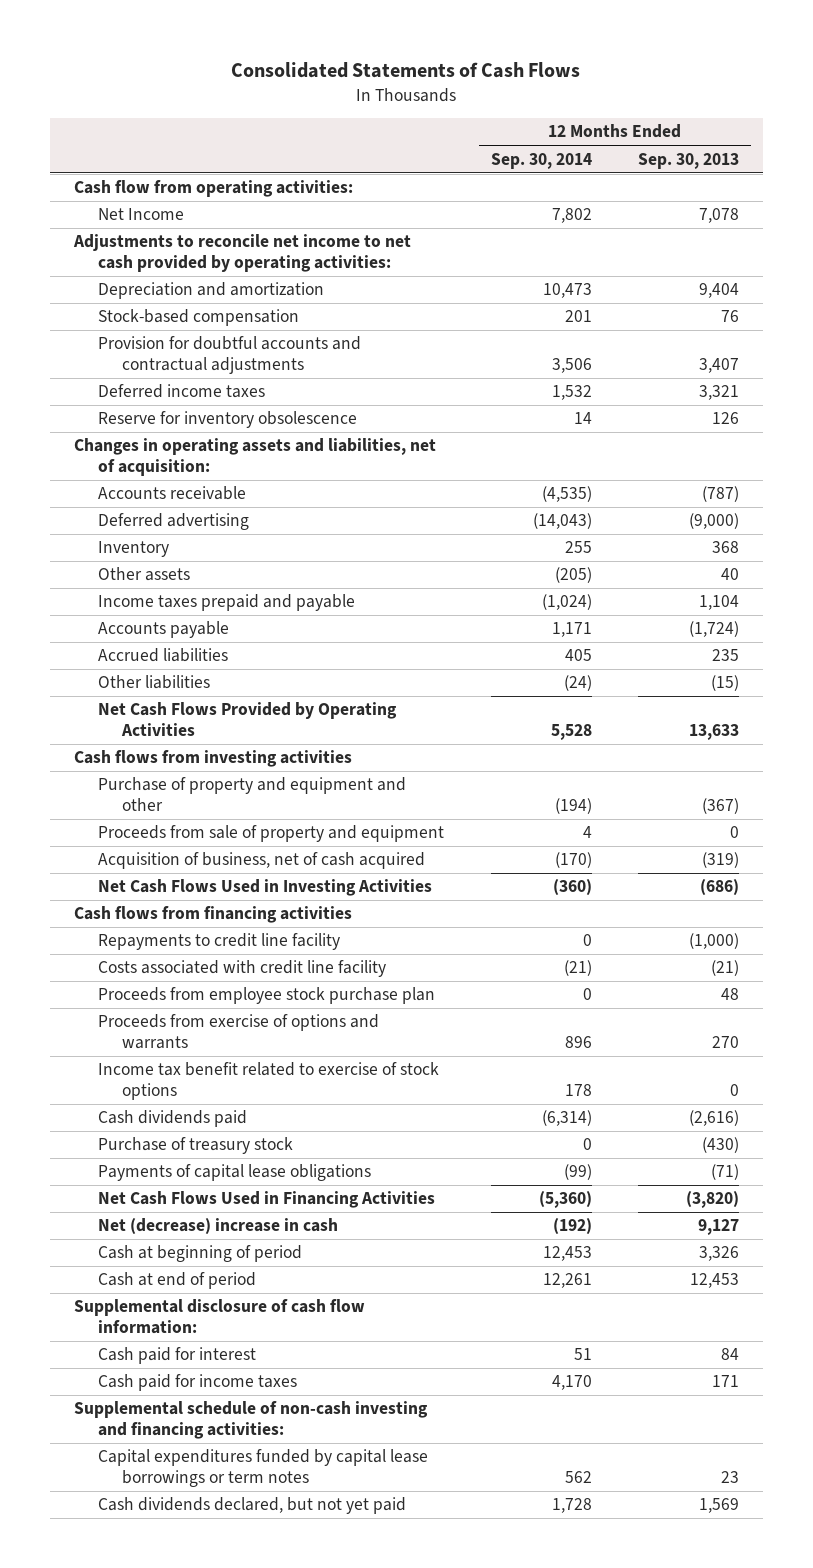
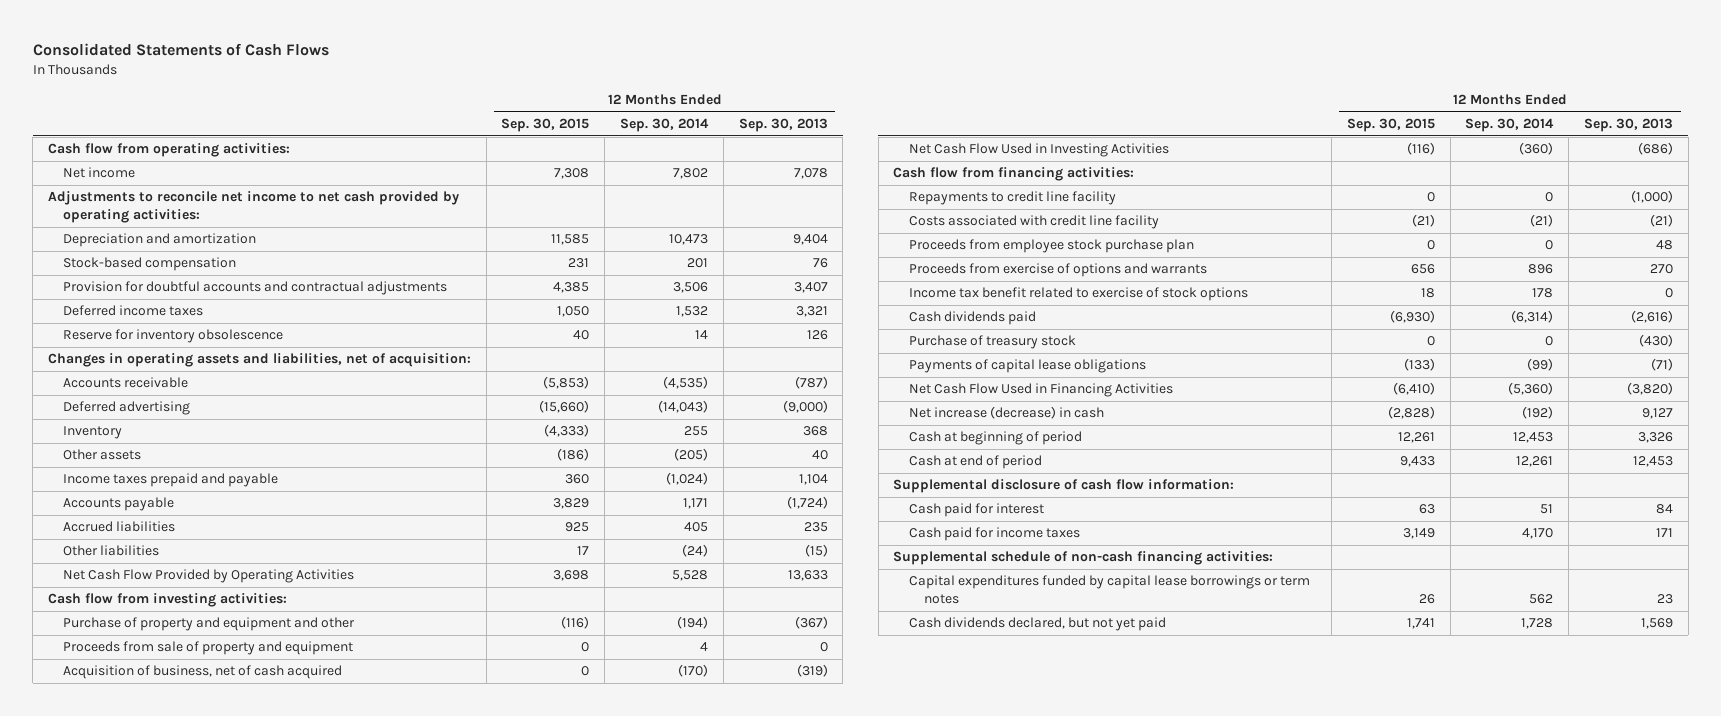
none -> [501,118,590,133] Sep. 30, 2015
[97,208,184,221] Net Income -> [63,167,136,179] Net income
[97,702,397,736] Net Cash Flows Provided by Operating Activities -> [63,569,355,584] Net Cash Flow Provided by Operating Activities
[73,750,352,768] Cash flows from investing activities -> [47,593,287,608] Cash flow from investing activities:
[97,879,432,897] Net Cash Flows Used in Investing Activities -> [908,143,1169,158] Net Cash Flow Used in Investing Activities
[73,906,352,924] Cash flows from financing activities -> [893,167,1135,182] Cash flow from financing activities:
[97,1191,435,1209] Net Cash Flows Used in Financing Activities -> [908,383,1173,398] Net Cash Flow Used in Financing Activities
[97,1218,338,1235] Net (decrease) increase in cash -> [908,406,1104,420] Net increase (decrease) in cash
[73,1401,428,1439] Supplemental schedule of non-cash investing and financing activities: -> [893,551,1274,566] Supplemental schedule of non-cash financing activities:

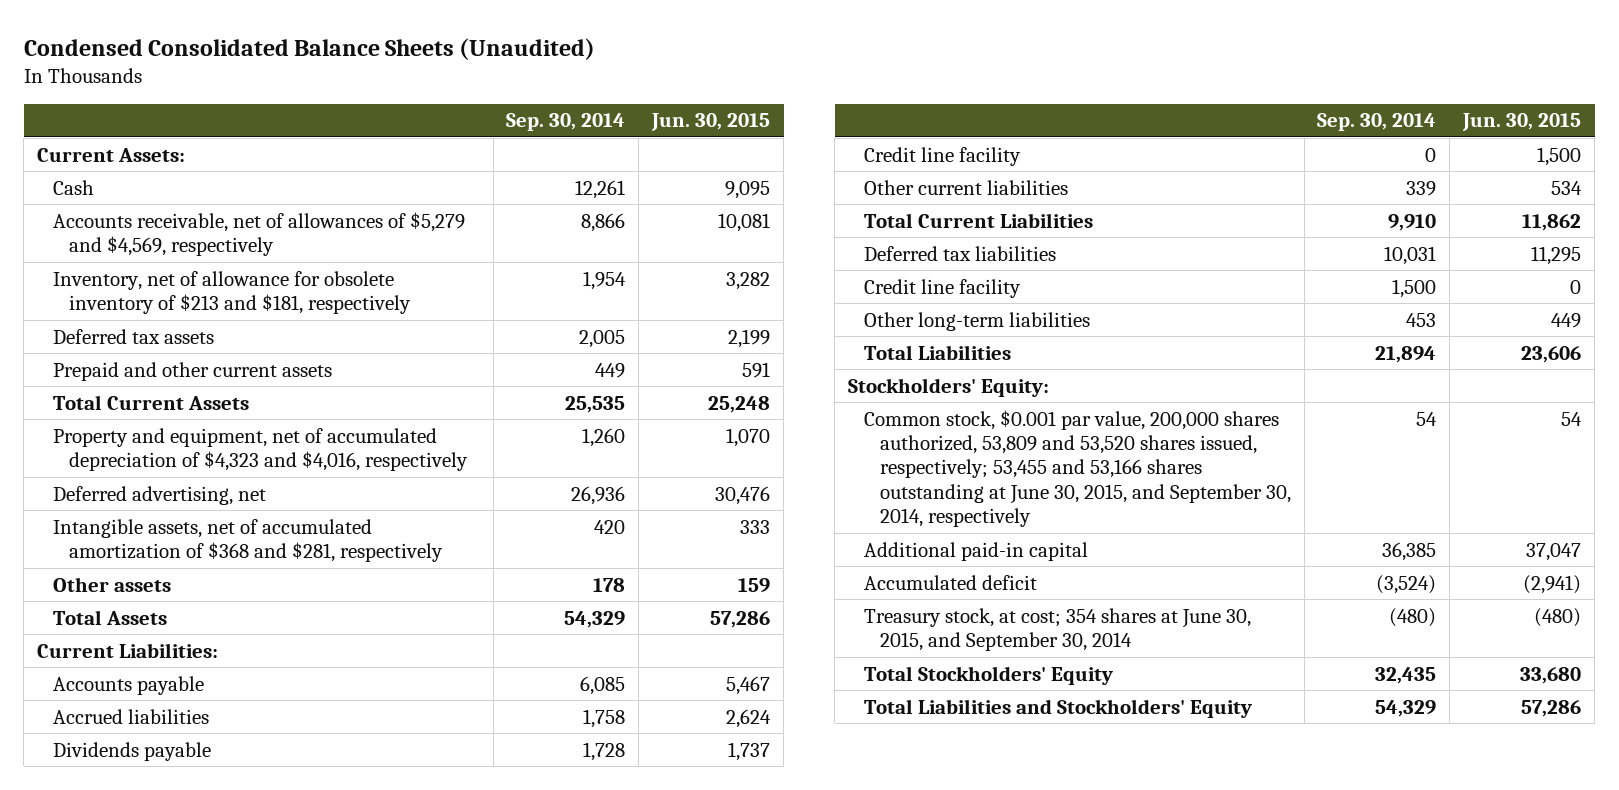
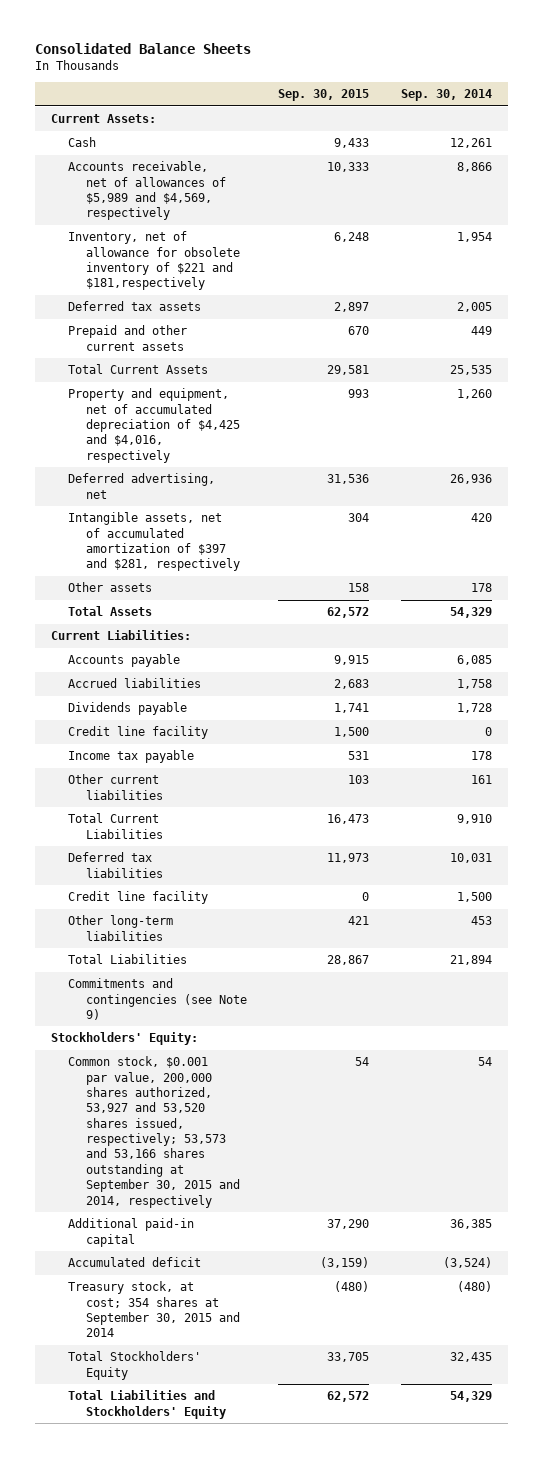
[23,37,595,60] Condensed Consolidated Balance Sheets (Unaudited) -> [35,42,252,54] Consolidated Balance Sheets
[651,113,771,132] Jun. 30, 2015 -> none
none -> [278,89,370,102] Sep. 30, 2015
[52,211,465,256] Accounts receivable, net of allowances of $5,279 and $4,569, respectively -> [68,161,226,221] Accounts receivable, net of allowances of $5,989 and $4,569, respectively
[52,270,411,314] Inventory, net of allowance for obsolete inventory of $213 and $181, respectively -> [68,231,240,291] Inventory, net of allowance for obsolete inventory of $221 and $181,respectively
[52,427,468,471] Property and equipment, net of accumulated depreciation of $4,323 and $4,016, respectively -> [68,388,240,463] Property and equipment, net of accumulated depreciation of $4,425 and $4,016, respectively
[52,518,443,562] Intangible assets, net of accumulated amortization of $368 and $281, respectively -> [68,512,240,572] Intangible assets, net of accumulated amortization of $397 and $281, respectively
none -> [68,750,195,764] Income tax payable
[1406,180,1437,196] 339 -> [470,775,492,785] 161
none -> [68,978,247,1020] Commitments and contingencies (see Note 9)
[863,409,1291,528] Common stock, $0.001 par value, 200,000 shares authorized, 53,809 and 53,520 shares issued, respectively; 53,455 and 53,166 shares outstanding at June 30, 2015, and September 30, 2014, respectively -> [68,1056,240,1208] Common stock, $0.001 par value, 200,000 shares authorized, 53,927 and 53,520 shares issued, respectively; 53,573 and 53,166 shares outstanding at September 30, 2015 and 2014, respectively
[863,607,1251,651] Treasury stock, at cost; 354 shares at June 30, 2015, and September 30, 2014 -> [68,1281,240,1338] Treasury stock, at cost; 354 shares at September 30, 2015 and 2014

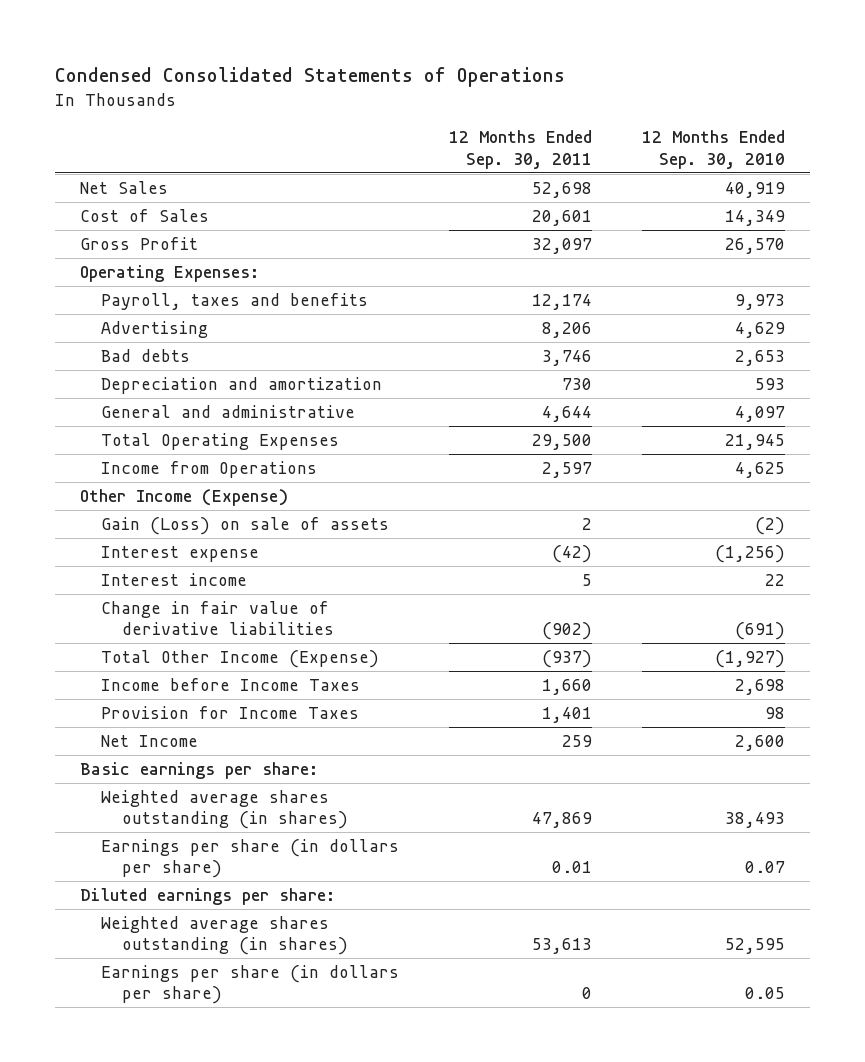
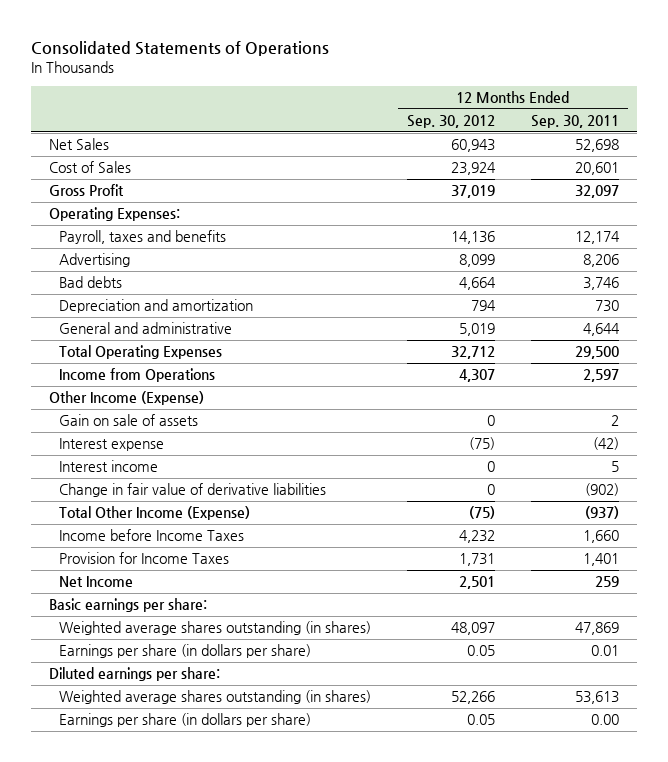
[54,66,565,87] Condensed Consolidated Statements of Operations -> [31,40,330,56] Consolidated Statements of Operations
[642,130,786,169] 12 Months Ended Sep. 30, 2010 -> none
none -> [407,115,496,129] Sep. 30, 2012
[100,517,389,536] Gain (Loss) on sale of assets -> [59,414,199,427] Gain on sale of assets
[581,987,592,1000] 0 -> [590,714,619,726] 0.00

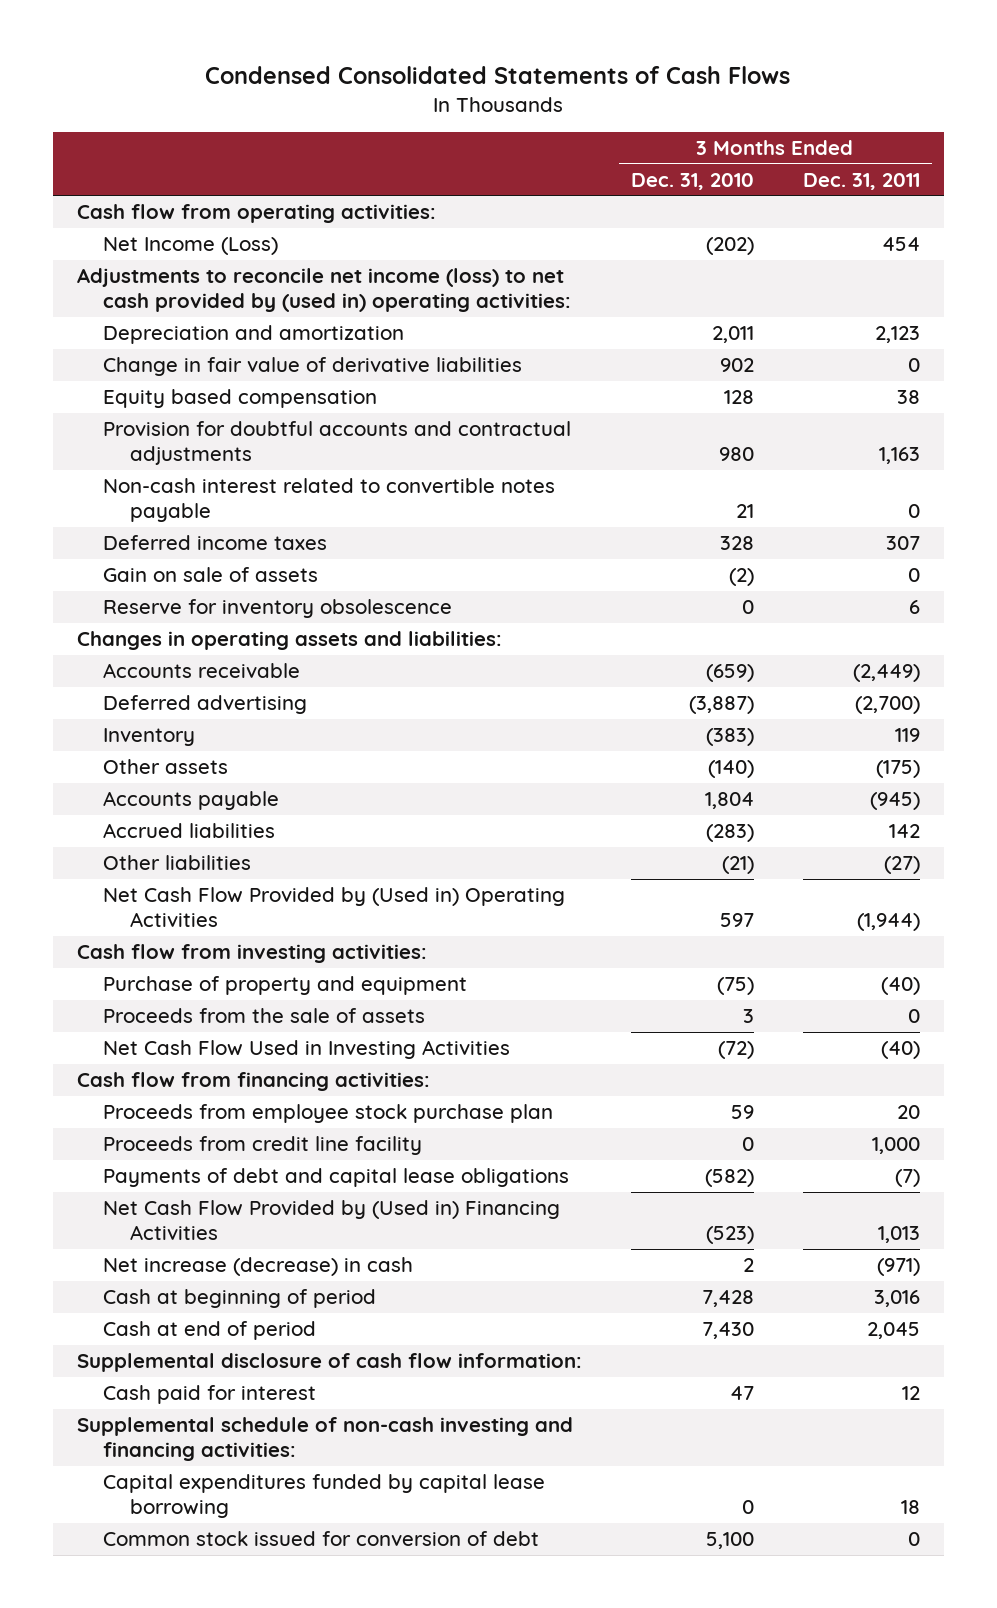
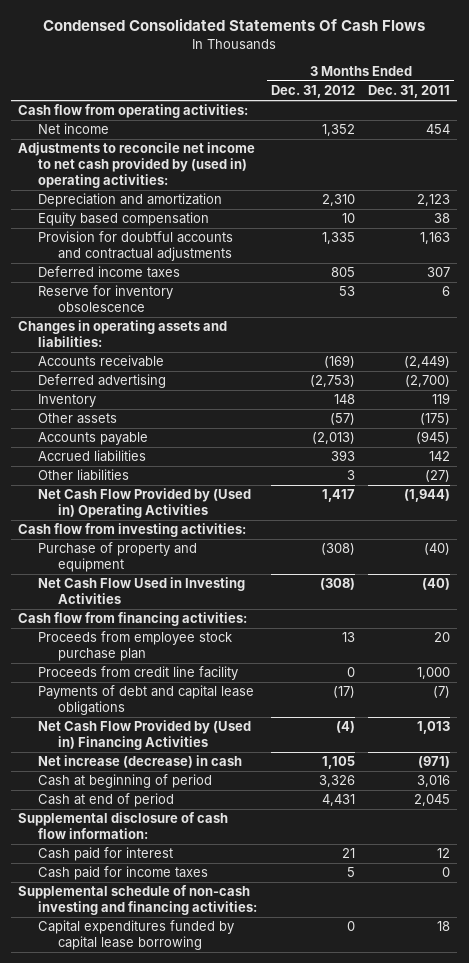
[205,66,791,85] Condensed Consolidated Statements of Cash Flows -> [43,18,426,32] Condensed Consolidated Statements Of Cash Flows
[630,172,754,190] Dec. 31, 2010 -> none
none -> [270,85,355,99] Dec. 31, 2012
[103,237,279,256] Net Income (Loss) -> [38,123,110,135] Net income
[77,268,572,313] Adjustments to reconcile net income (loss) to net cash provided by (used in) operating activities: -> [18,142,256,189] Adjustments to reconcile net income to net cash provided by (used in) operating activities:
[103,357,523,377] Change in fair value of derivative liabilities -> none
[103,478,556,523] Non-cash interest related to convertible notes payable -> none
[103,567,319,583] Gain on sale of assets -> none
[103,1008,426,1024] Proceeds from the sale of assets -> none
none -> [38,866,209,881] Cash paid for income taxes
[103,1531,540,1547] Common stock issued for conversion of debt -> none

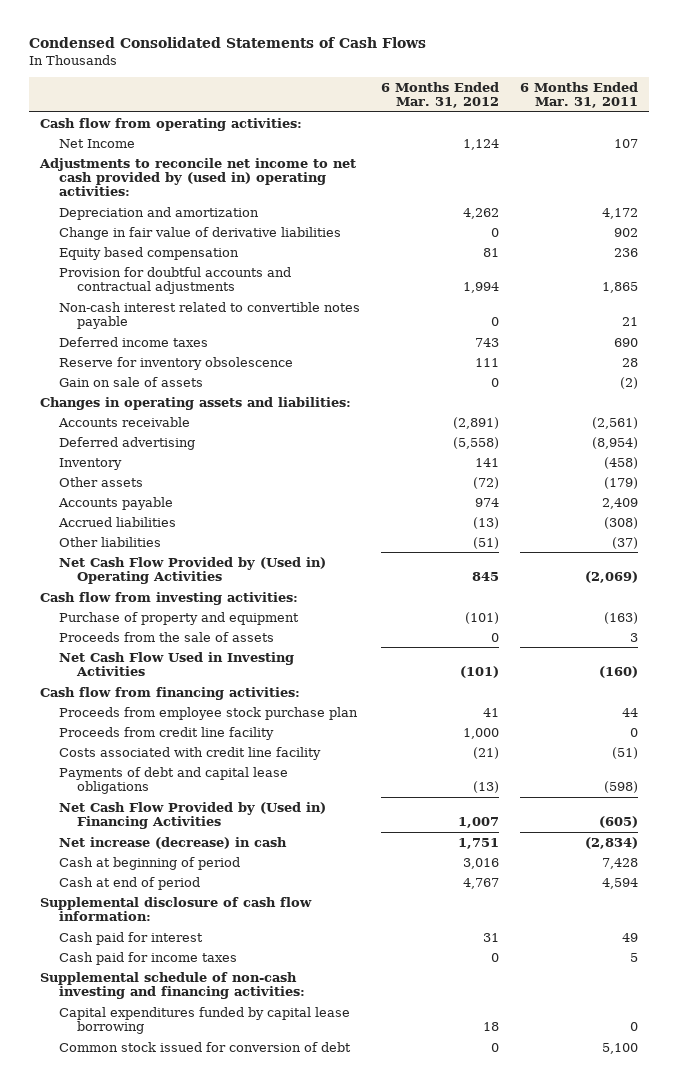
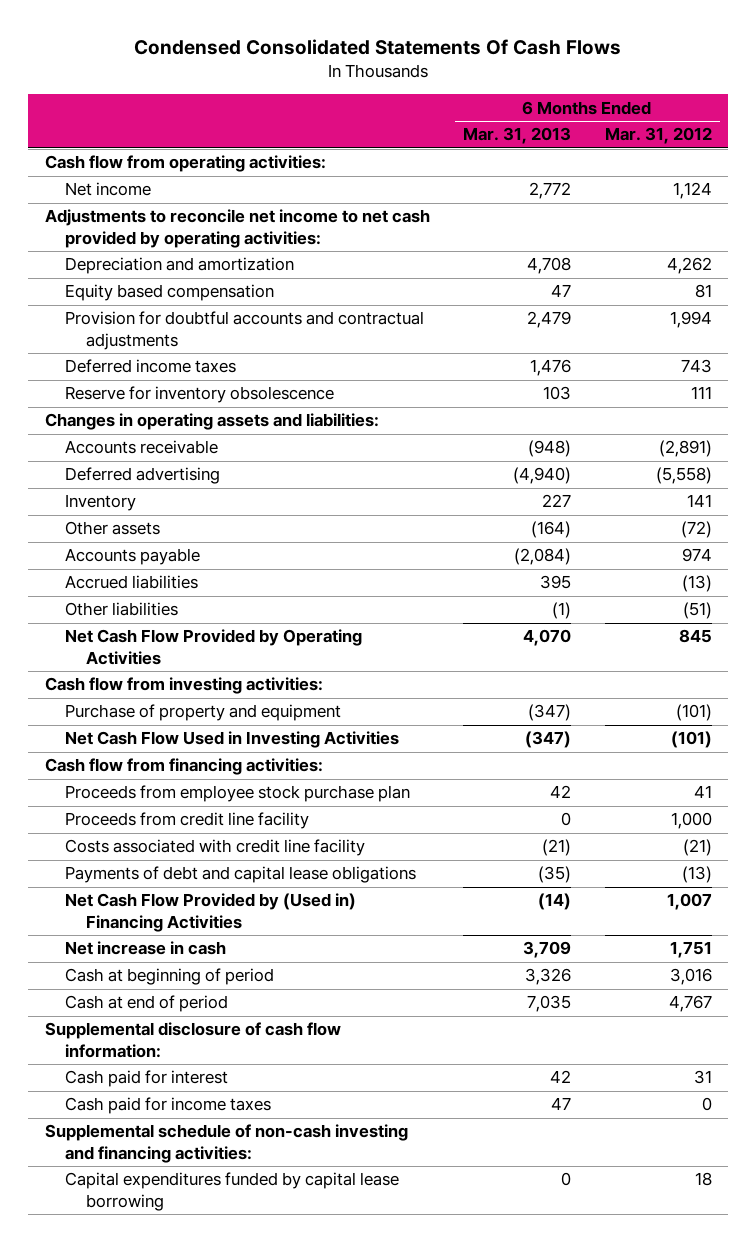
[29,37,427,49] Condensed Consolidated Statements of Cash Flows -> [134,39,622,56] Condensed Consolidated Statements Of Cash Flows
[520,81,639,109] 6 Months Ended Mar. 31, 2011 -> none
none -> [463,127,572,145] Mar. 31, 2013
[58,138,135,148] Net Income -> [65,182,152,197] Net income
[38,157,356,197] Adjustments to reconcile net income to net cash provided by (used in) operating activities: -> [44,209,430,249] Adjustments to reconcile net income to net cash provided by operating activities:
[58,226,341,240] Change in fair value of derivative liabilities -> none
[58,301,360,329] Non-cash interest related to convertible notes payable -> none
[58,376,203,387] Gain on sale of assets -> none
[58,556,326,584] Net Cash Flow Provided by (Used in) Operating Activities -> [65,629,363,666] Net Cash Flow Provided by Operating Activities
[58,631,274,642] Proceeds from the sale of assets -> none
[58,836,287,849] Net increase (decrease) in cash -> [65,941,227,956] Net increase in cash
[58,1041,351,1052] Common stock issued for conversion of debt -> none

